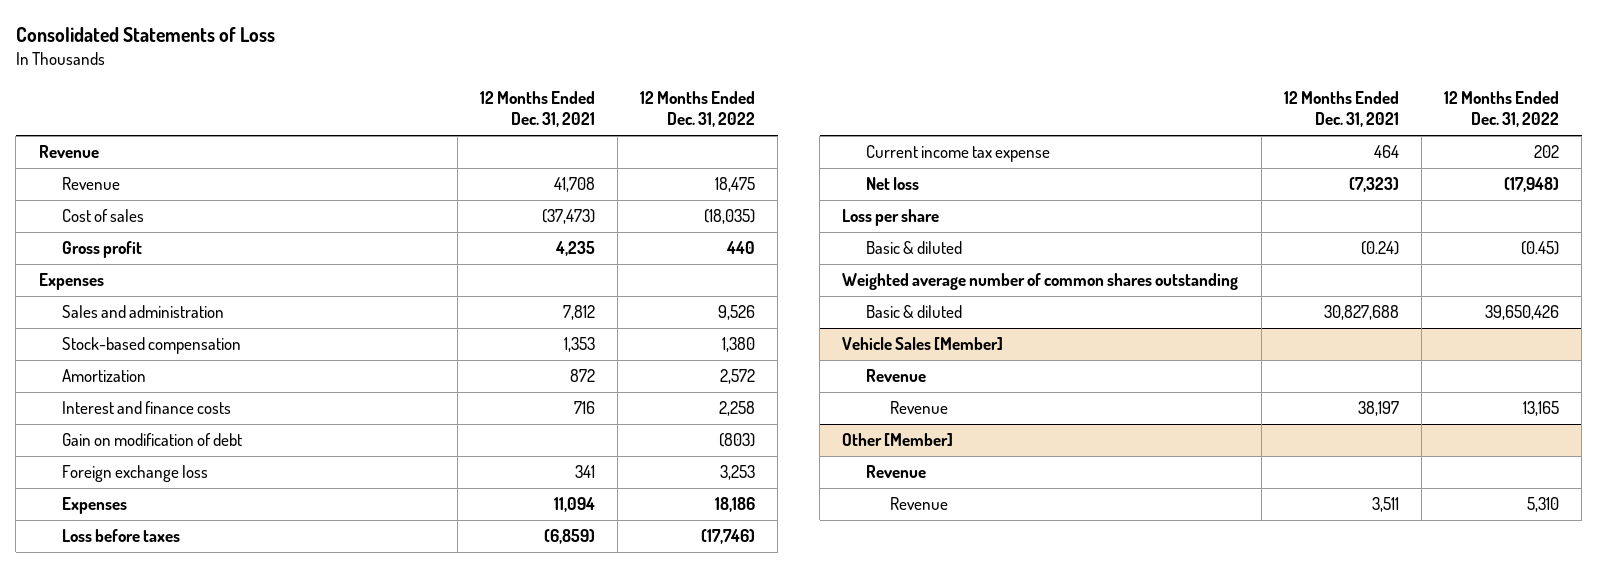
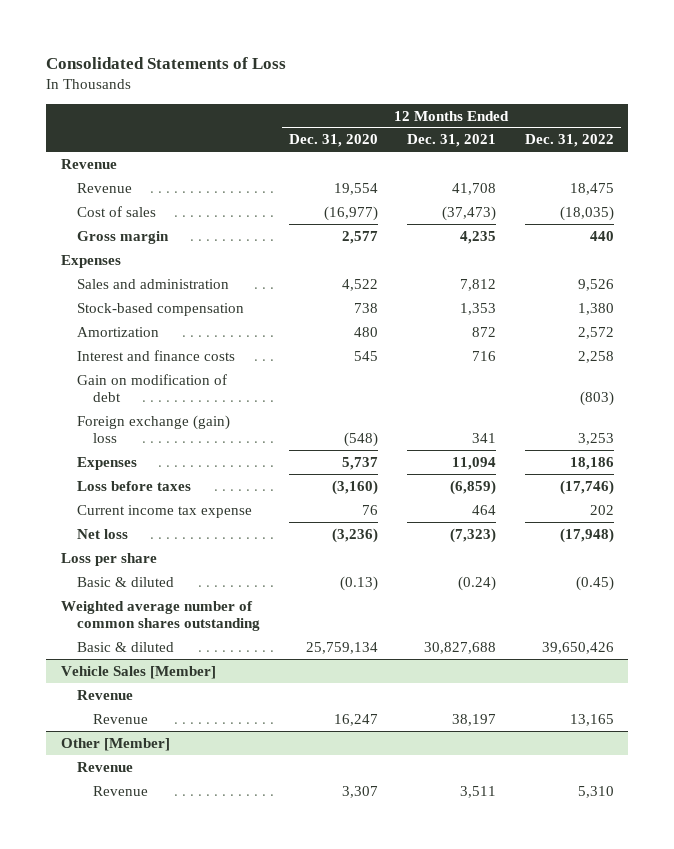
none -> [288,134,378,148] Dec. 31, 2020
[62,241,143,259] Gross profit -> [76,230,169,244] Gross margin
[62,465,209,483] Foreign exchange loss -> [76,414,230,443] Foreign exchange (gain) loss

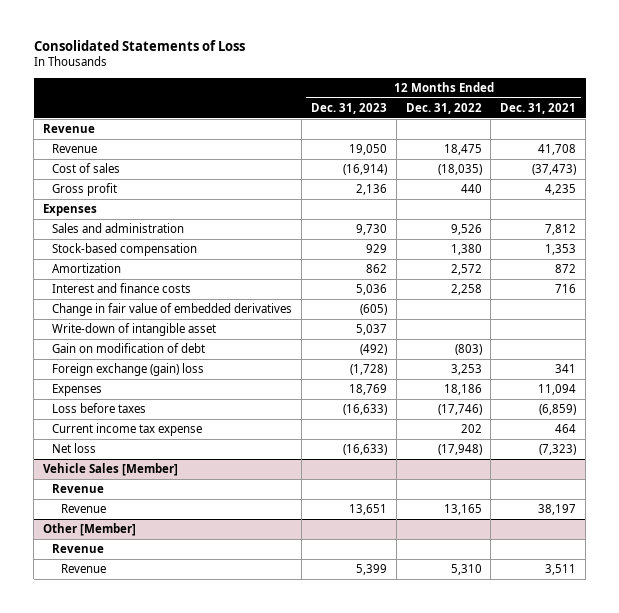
[288,134,378,148] Dec. 31, 2020 -> none
none -> [310,102,387,114] Dec. 31, 2023
[76,230,169,244] Gross margin -> [51,183,117,197] Gross profit
none -> [51,303,292,317] Change in fair value of embedded derivatives
none -> [51,323,216,337] Write-down of intangible asset
[60,552,157,566] Loss per share -> none
[76,576,174,587] Basic & diluted -> none
[60,600,260,631] Weighted average number of common shares outstanding -> none
[76,641,174,652] Basic & diluted -> none

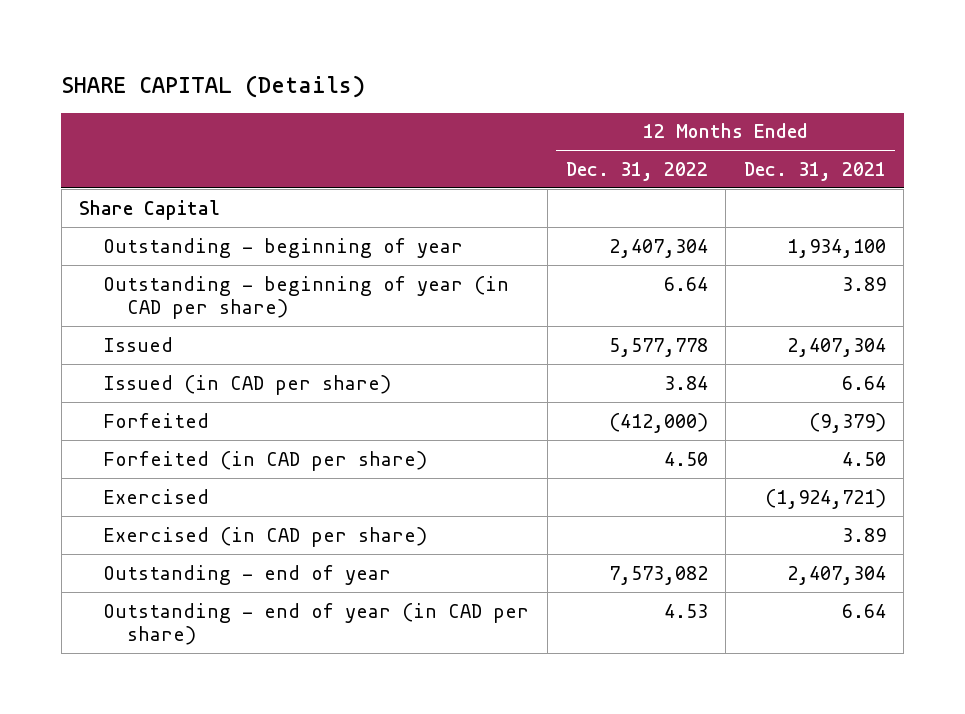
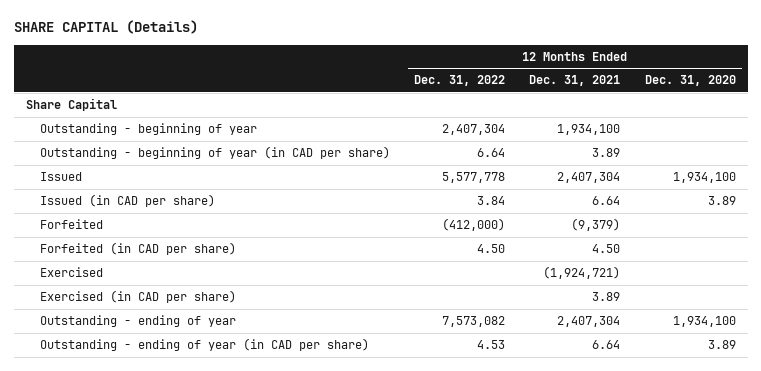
none -> [644,75,736,87] Dec. 31, 2020
[103,564,392,585] Outstanding - end of year -> [39,315,236,328] Outstanding - ending of year
[103,602,530,646] Outstanding - end of year (in CAD per share) -> [39,338,369,352] Outstanding - ending of year (in CAD per share)

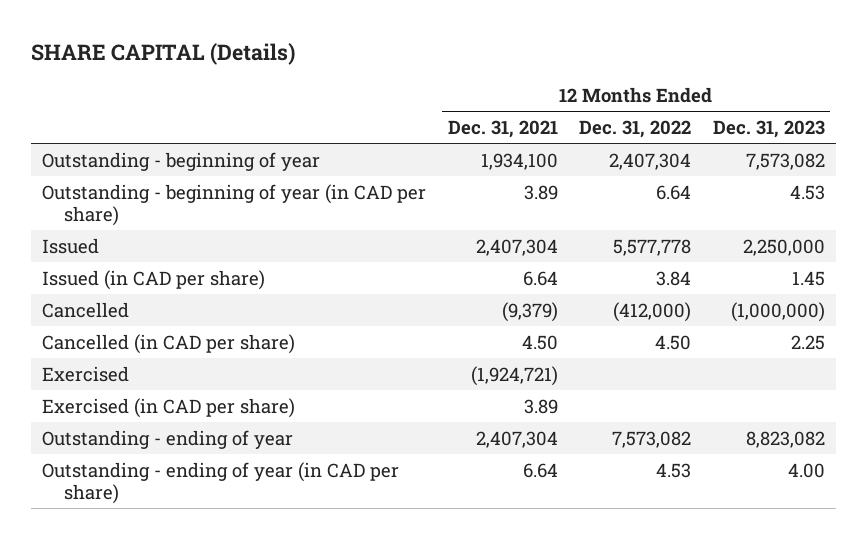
[644,75,736,87] Dec. 31, 2020 -> none
none -> [713,119,826,138] Dec. 31, 2023
[25,98,117,112] Share Capital -> none
[39,219,103,230] Forfeited -> [42,301,130,318] Cancelled
[39,242,236,256] Forfeited (in CAD per share) -> [42,333,296,354] Cancelled (in CAD per share)

